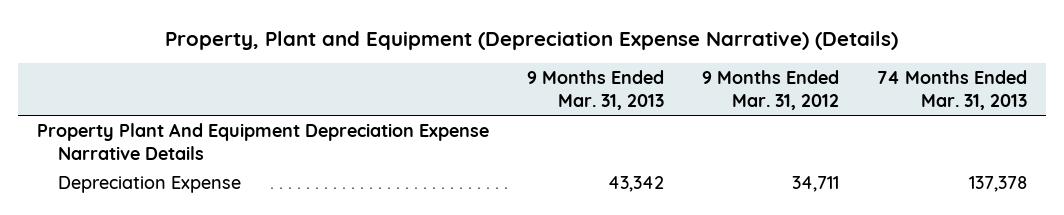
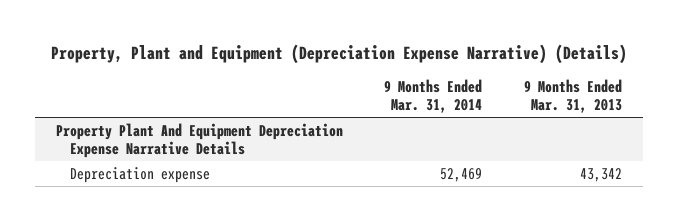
[701,70,839,110] 9 Months Ended Mar. 31, 2012 -> none
[876,70,1027,110] 74 Months Ended Mar. 31, 2013 -> none
none -> [384,78,483,113] 9 Months Ended Mar. 31, 2014
[57,175,241,193] Depreciation Expense -> [69,166,210,183] Depreciation expense

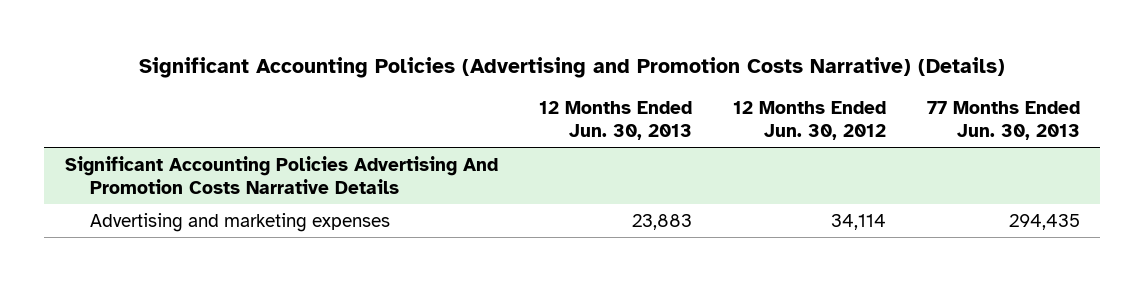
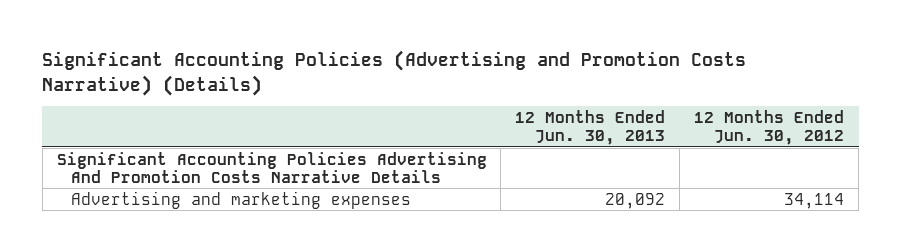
[926,101,1080,141] 77 Months Ended Jun. 30, 2013 -> none
[631,213,692,230] 23,883 -> [605,192,666,209] 20,092

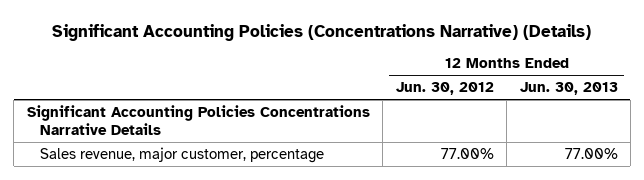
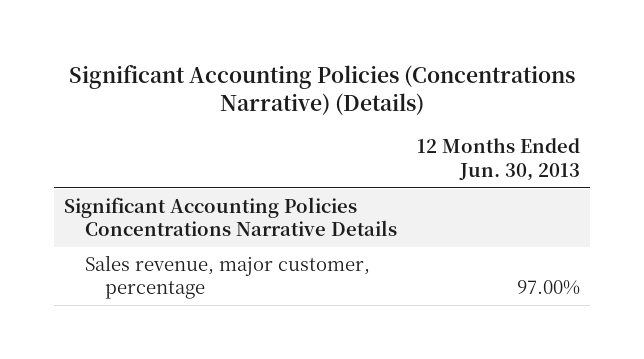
[395,82,494,96] Jun. 30, 2012 -> none
[564,147,618,159] 77.00% -> [516,280,580,296] 97.00%

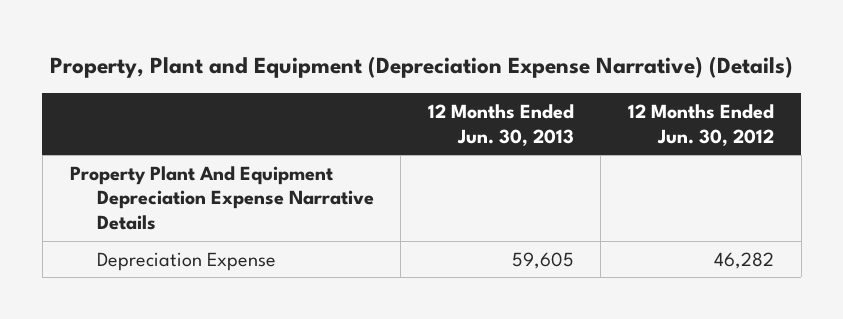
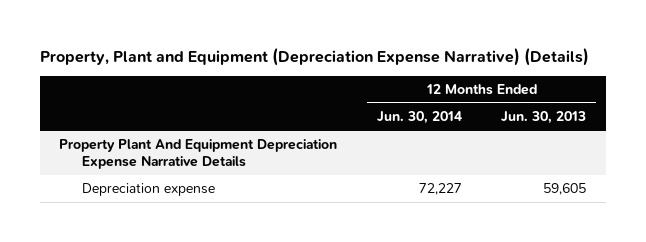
[627,103,774,146] 12 Months Ended Jun. 30, 2012 -> none
none -> [376,111,462,125] Jun. 30, 2014
[96,251,276,271] Depreciation Expense -> [81,183,215,197] Depreciation expense

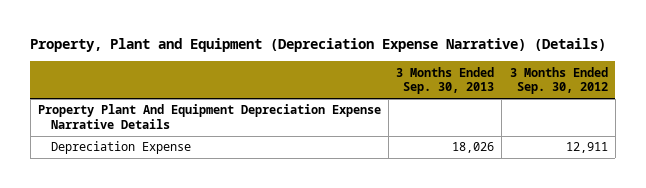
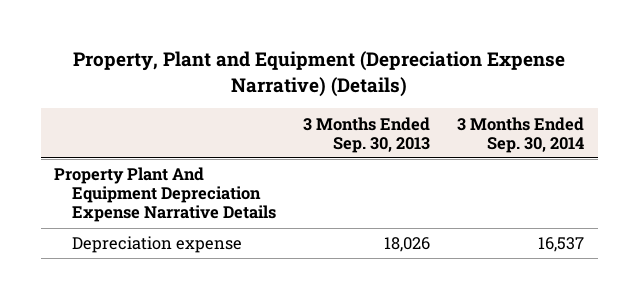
[509,66,608,95] 3 Months Ended Sep. 30, 2012 -> none
none -> [457,116,585,153] 3 Months Ended Sep. 30, 2014
[50,141,191,155] Depreciation Expense -> [72,236,243,254] Depreciation expense

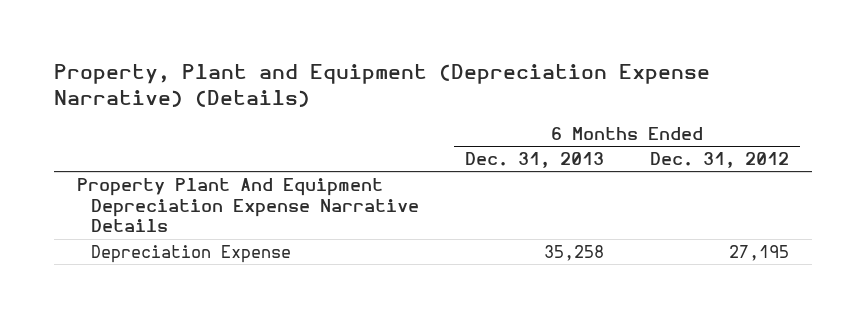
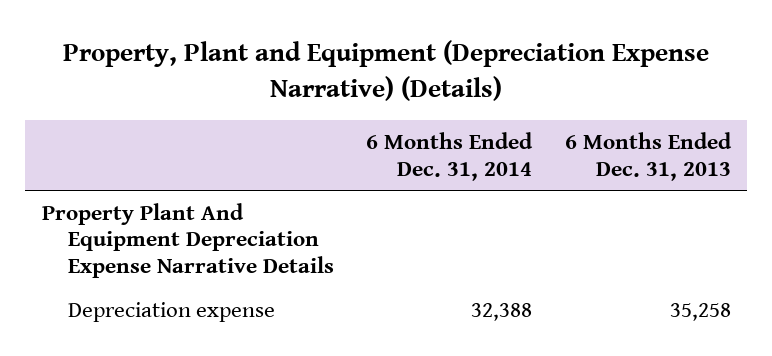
[649,152,789,169] Dec. 31, 2012 -> none
none -> [366,131,534,181] 6 Months Ended Dec. 31, 2014
[91,244,292,263] Depreciation Expense -> [67,301,275,322] Depreciation expense

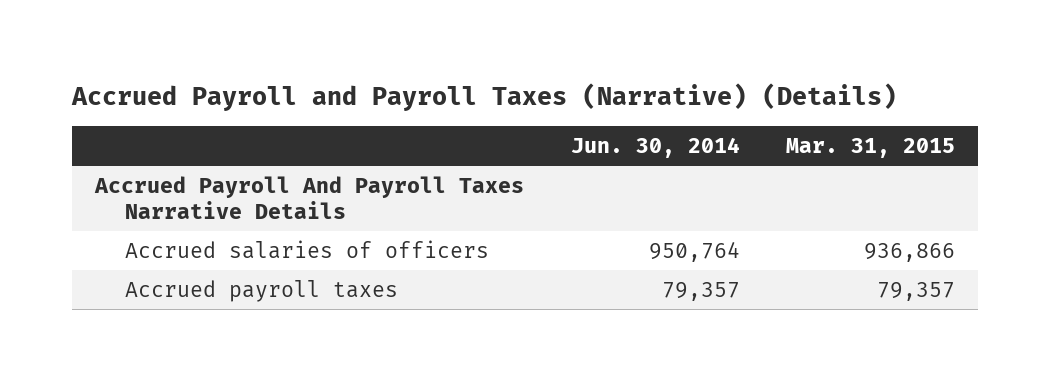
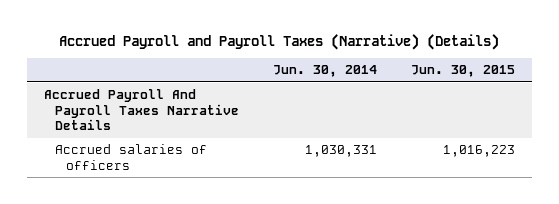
[786,138,956,159] Mar. 31, 2015 -> none
none -> [411,65,516,78] Jun. 30, 2015
[124,280,398,303] Accrued payroll taxes -> none
[648,241,740,263] 950,764 -> [304,145,377,158] 1,030,331

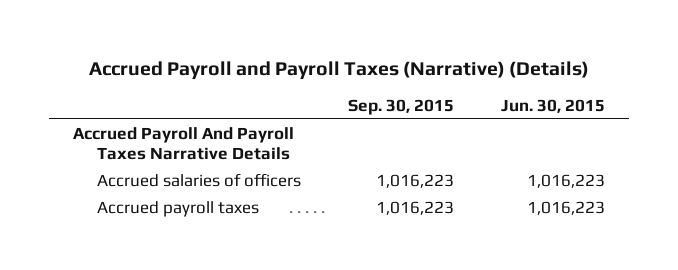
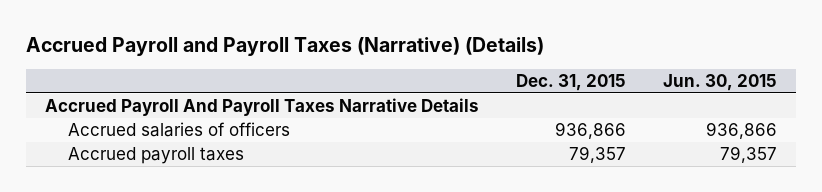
[348,98,455,115] Sep. 30, 2015 -> none
none -> [516,74,627,92] Dec. 31, 2015
[527,173,606,188] 1,016,223 -> [706,122,778,140] 936,866
[527,200,606,215] 1,016,223 -> [720,146,778,164] 79,357

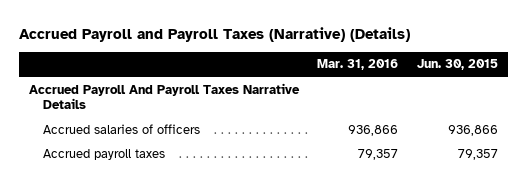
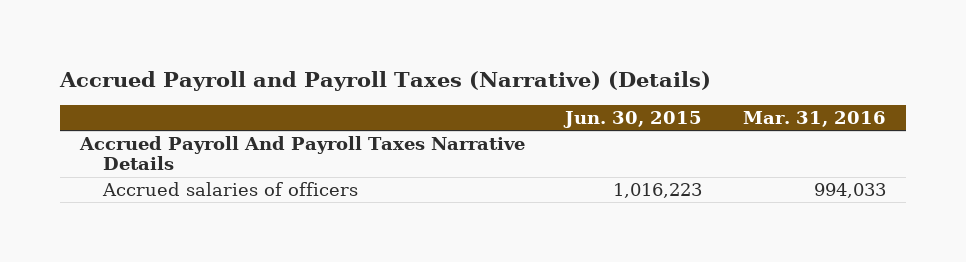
[43,148,166,160] Accrued payroll taxes -> none
[348,124,399,136] 936,866 -> [813,183,886,199] 994,033
[448,124,499,136] 936,866 -> [613,183,703,199] 1,016,223

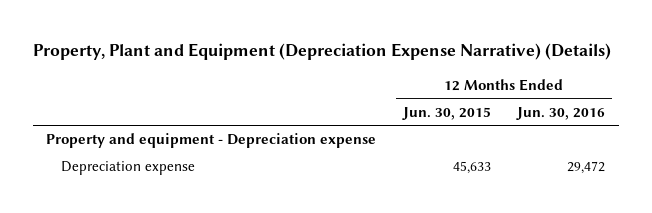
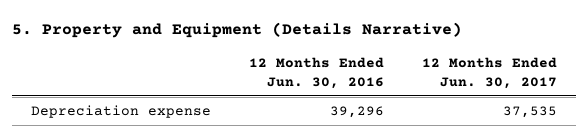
[32,43,611,61] Property, Plant and Equipment (Depreciation Expense Narrative) (Details) -> [11,22,462,39] 5. Property and Equipment (Details Narrative)
[401,106,491,120] Jun. 30, 2015 -> none
none -> [421,57,557,89] 12 Months Ended Jun. 30, 2017
[46,133,377,149] Property and equipment - Depreciation expense -> none
[567,161,606,175] 29,472 -> [329,106,384,119] 39,296

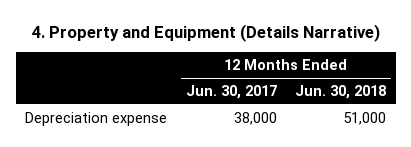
[11,22,462,39] 5. Property and Equipment (Details Narrative) -> [31,23,380,42] 4. Property and Equipment (Details Narrative)
[248,57,384,89] 12 Months Ended Jun. 30, 2016 -> none
none -> [295,85,387,100] Jun. 30, 2018
[502,106,557,119] 37,535 -> [233,111,277,125] 38,000

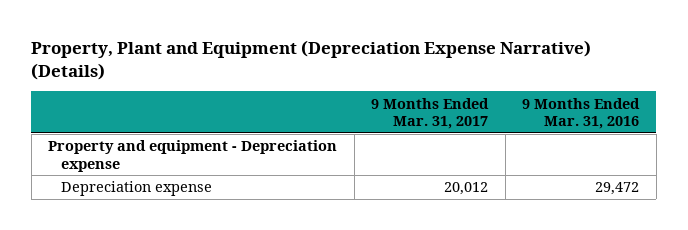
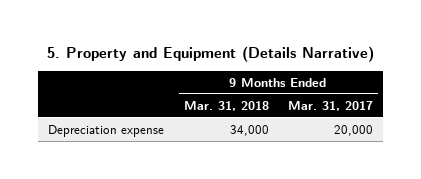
[31,39,592,80] Property, Plant and Equipment (Depreciation Expense Narrative) (Details) -> [46,46,374,63] 5. Property and Equipment (Details Narrative)
[522,97,641,129] 9 Months Ended Mar. 31, 2016 -> none
none -> [183,100,269,111] Mar. 31, 2018
[48,140,338,172] Property and equipment - Depreciation expense -> none
[444,182,489,196] 20,012 -> [334,124,374,136] 20,000

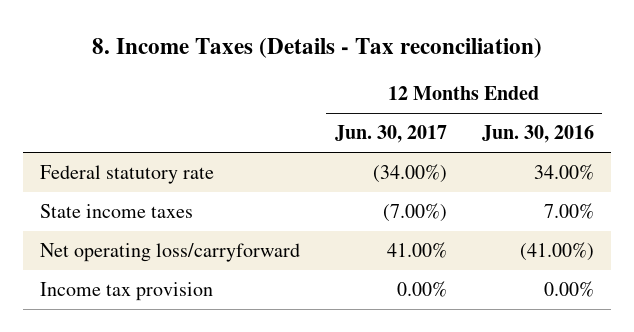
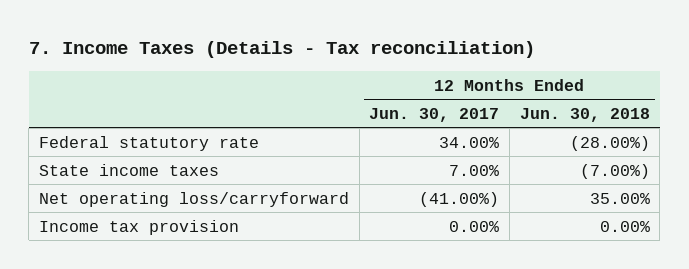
[91,37,542,58] 8. Income Taxes (Details - Tax reconciliation) -> [28,41,535,59] 7. Income Taxes (Details - Tax reconciliation)
[481,125,594,144] Jun. 30, 2016 -> none
none -> [519,107,650,122] Jun. 30, 2018
[372,164,447,184] (34.00%) -> [439,136,500,148] 34.00%
[382,203,447,223] (7.00%) -> [449,164,500,176] 7.00%
[386,242,447,259] 41.00% -> [419,191,500,207] (41.00%)

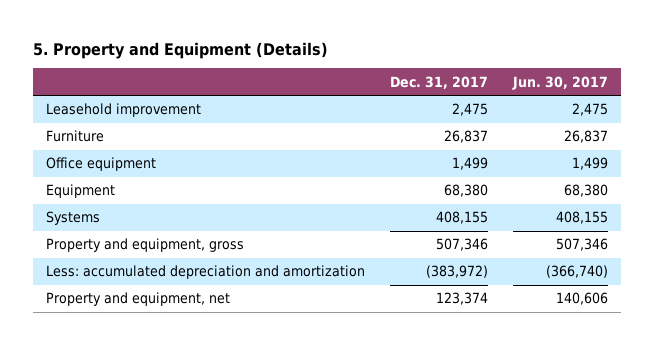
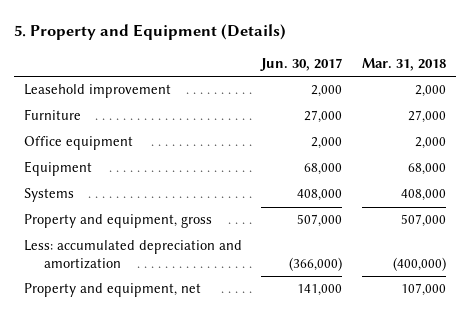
[389,75,488,89] Dec. 31, 2017 -> none
none -> [362,58,447,72] Mar. 31, 2018
[572,103,609,117] 2,475 -> [311,85,343,98] 2,000
[564,130,609,144] 26,837 -> [304,110,343,124] 27,000
[572,157,609,171] 1,499 -> [311,137,343,150] 2,000
[564,184,609,198] 68,380 -> [304,163,343,176] 68,000
[556,211,609,225] 408,155 -> [297,189,343,202] 408,000
[556,238,609,252] 507,346 -> [297,214,343,228] 507,000
[546,265,609,279] (366,740) -> [289,257,343,272] (366,000)
[556,292,609,306] 140,606 -> [297,284,343,297] 141,000

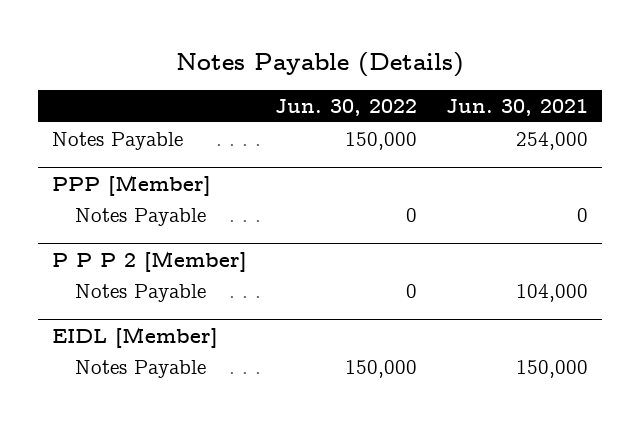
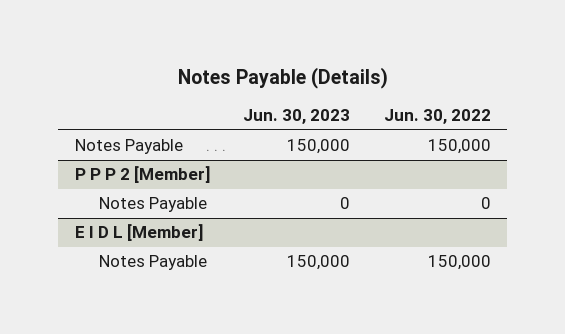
[445,99,588,117] Jun. 30, 2021 -> none
none -> [243,109,351,125] Jun. 30, 2023
[52,174,212,196] PPP [Member] -> none
[75,207,207,226] Notes Payable -> none
[52,326,219,348] EIDL [Member] -> [74,224,203,242] E I D L [Member]

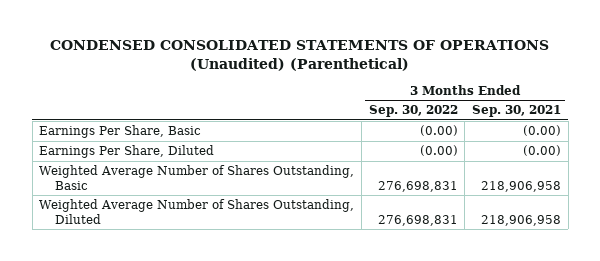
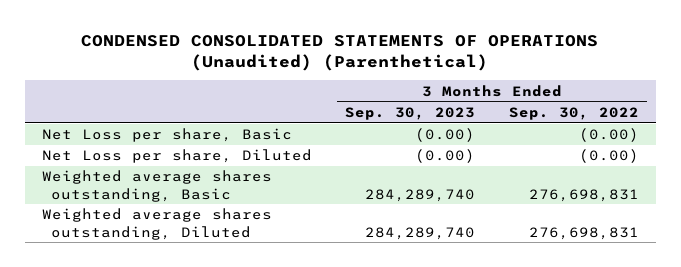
[472,105,562,118] Sep. 30, 2021 -> none
none -> [345,106,476,120] Sep. 30, 2023
[39,125,202,139] Earnings Per Share, Basic -> [41,128,292,143] Net Loss per share, Basic
[39,145,215,159] Earnings Per Share, Diluted -> [41,149,312,164] Net Loss per share, Diluted
[39,165,355,190] Weighted Average Number of Shares Outstanding, Basic -> [41,170,272,202] Weighted average shares outstanding, Basic
[39,199,355,224] Weighted Average Number of Shares Outstanding, Diluted -> [41,208,272,240] Weighted average shares outstanding, Diluted

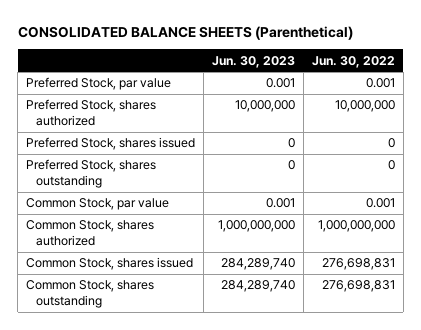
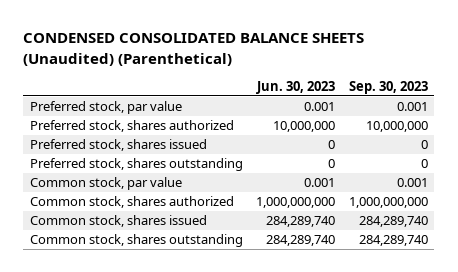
[17,25,353,40] CONSOLIDATED BALANCE SHEETS (Parenthetical) -> [23,33,365,66] CONDENSED CONSOLIDATED BALANCE SHEETS (Unaudited) (Parenthetical)
[311,55,395,68] Jun. 30, 2022 -> none
none -> [348,80,428,94] Sep. 30, 2023
[26,77,172,91] Preferred Stock, par value -> [30,101,183,115] Preferred stock, par value
[26,99,157,127] Preferred Stock, shares authorized -> [30,120,235,133] Preferred stock, shares authorized
[26,137,196,151] Preferred Stock, shares issued -> [30,139,208,152] Preferred stock, shares issued
[26,159,157,189] Preferred Stock, shares outstanding -> [30,158,244,172] Preferred stock, shares outstanding
[26,198,170,211] Common Stock, par value -> [30,177,183,191] Common stock, par value
[26,220,155,247] Common Stock, shares authorized -> [30,196,235,209] Common stock, shares authorized
[26,257,194,271] Common Stock, shares issued -> [30,215,208,228] Common stock, shares issued
[26,280,155,309] Common Stock, shares outstanding -> [30,234,244,248] Common stock, shares outstanding

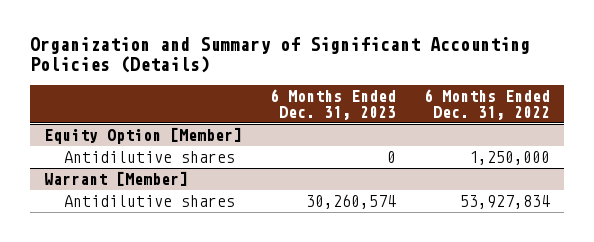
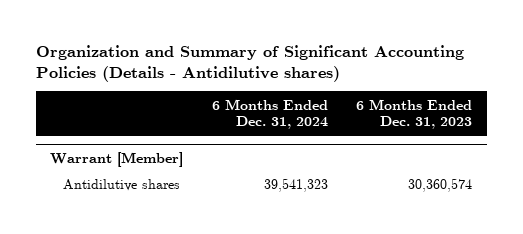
[30,36,531,74] Organization and Summary of Significant Accounting Policies (Details) -> [35,44,464,82] Organization and Summary of Significant Accounting Policies (Details - Antidilutive shares)
[423,88,550,120] 6 Months Ended Dec. 31, 2022 -> none
none -> [211,98,328,130] 6 Months Ended Dec. 31, 2024
[44,126,243,144] Equity Option [Member] -> none
[64,150,236,163] Antidilutive shares -> none
[306,193,397,209] 30,260,574 -> [408,178,473,193] 30,360,574

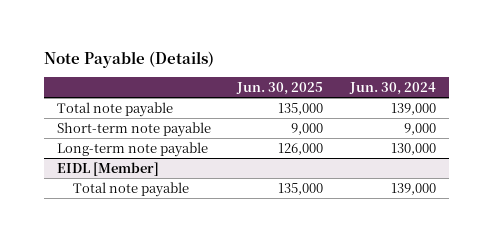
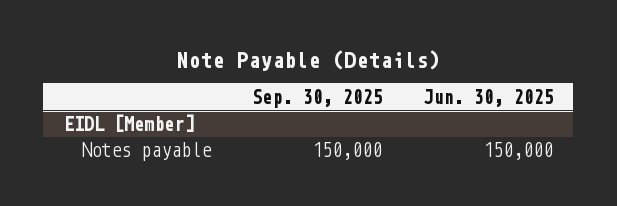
[348,81,436,95] Jun. 30, 2024 -> none
none -> [252,88,383,108] Sep. 30, 2025
[56,101,173,117] Total note payable -> none
[56,121,211,137] Short-term note payable -> none
[56,141,208,157] Long-term note payable -> none
[72,181,189,197] Total note payable -> [81,142,213,162] Notes payable
[278,182,324,195] 135,000 -> [482,142,553,161] 150,000

